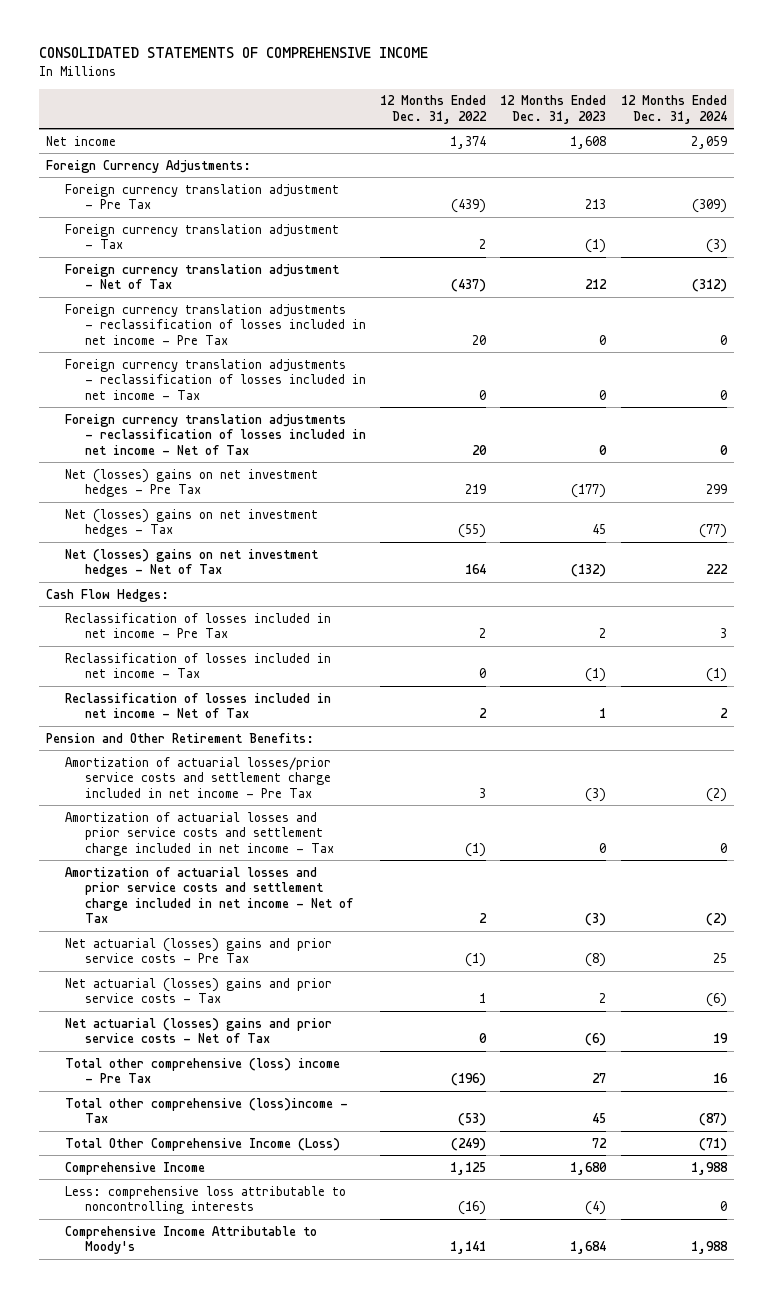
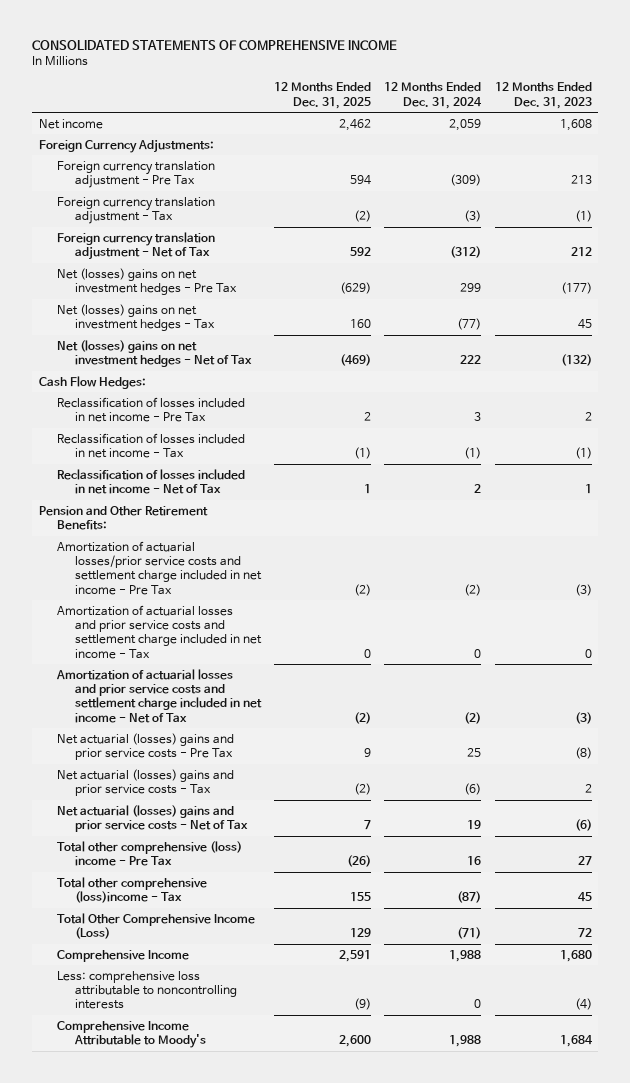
[380,95,488,124] 12 Months Ended Dec. 31, 2022 -> none
none -> [274,82,372,109] 12 Months Ended Dec. 31, 2025
[65,303,366,345] Foreign currency translation adjustments - reclassification of losses included in net income - Pre Tax -> none
[65,358,366,400] Foreign currency translation adjustments - reclassification of losses included in net income - Tax -> none
[65,413,366,455] Foreign currency translation adjustments - reclassification of losses included in net income - Net of Tax -> none

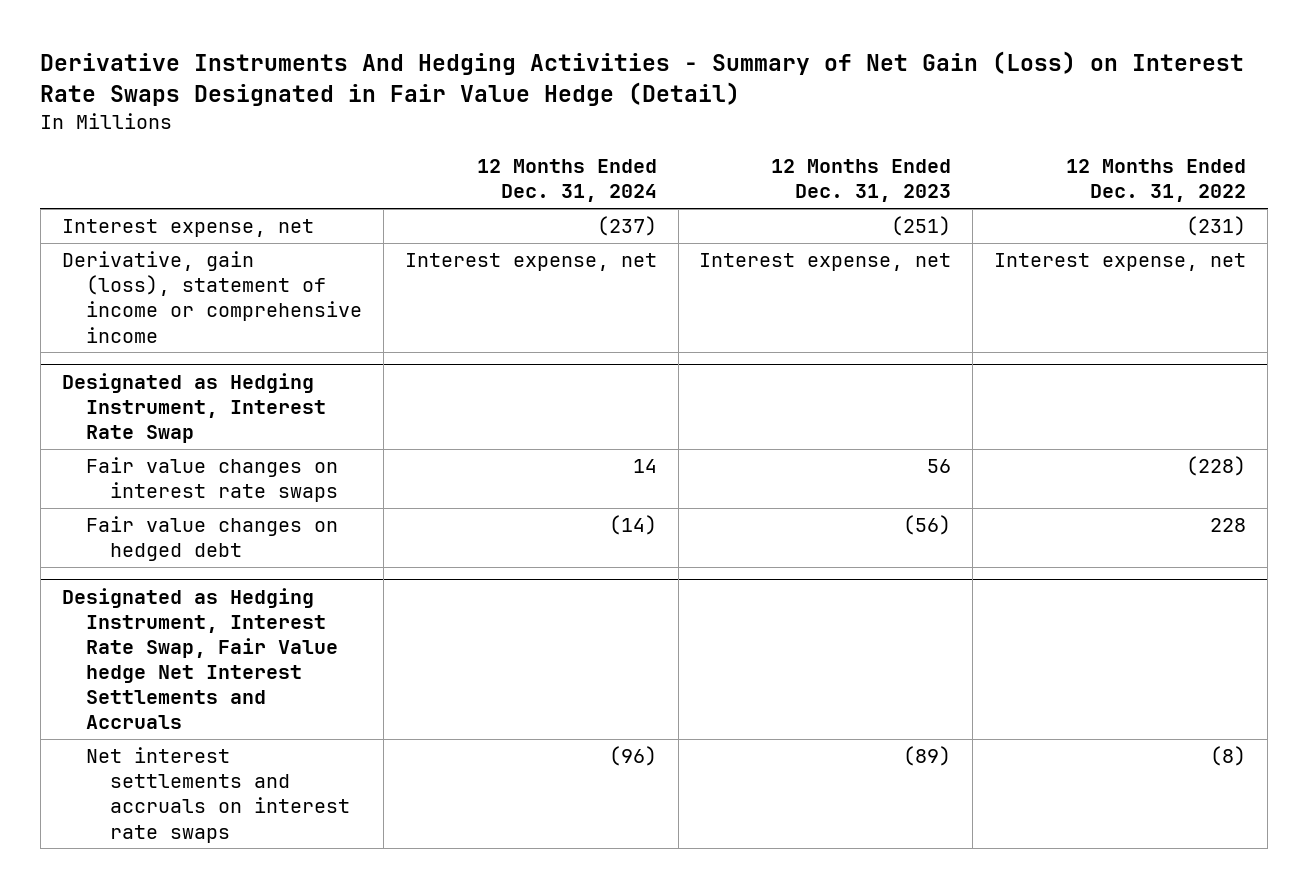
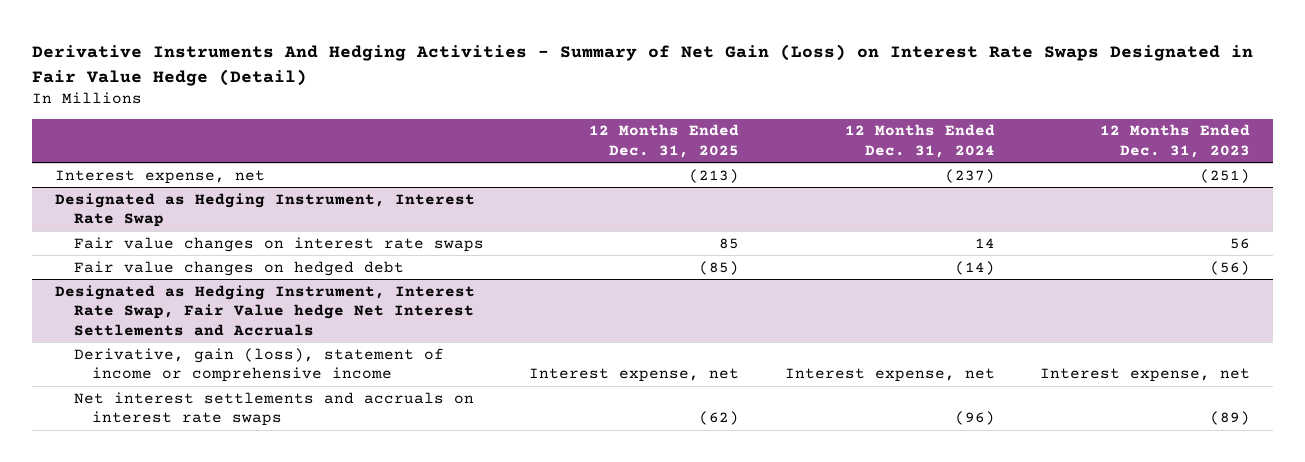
[1066,159,1247,203] 12 Months Ended Dec. 31, 2022 -> none
none -> [589,124,740,158] 12 Months Ended Dec. 31, 2025
[61,251,362,343] Derivative, gain (loss), statement of income or comprehensive income -> none
none -> [73,347,444,383] Derivative, gain (loss), statement of income or comprehensive income

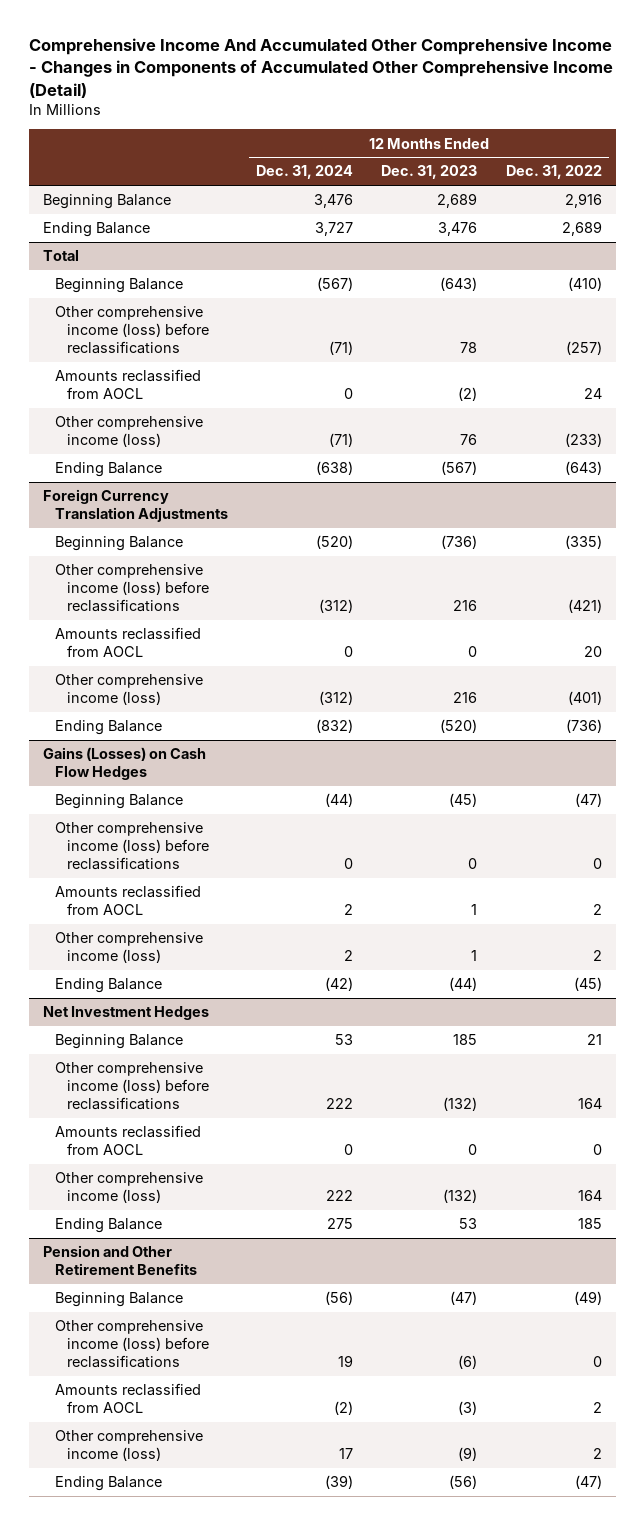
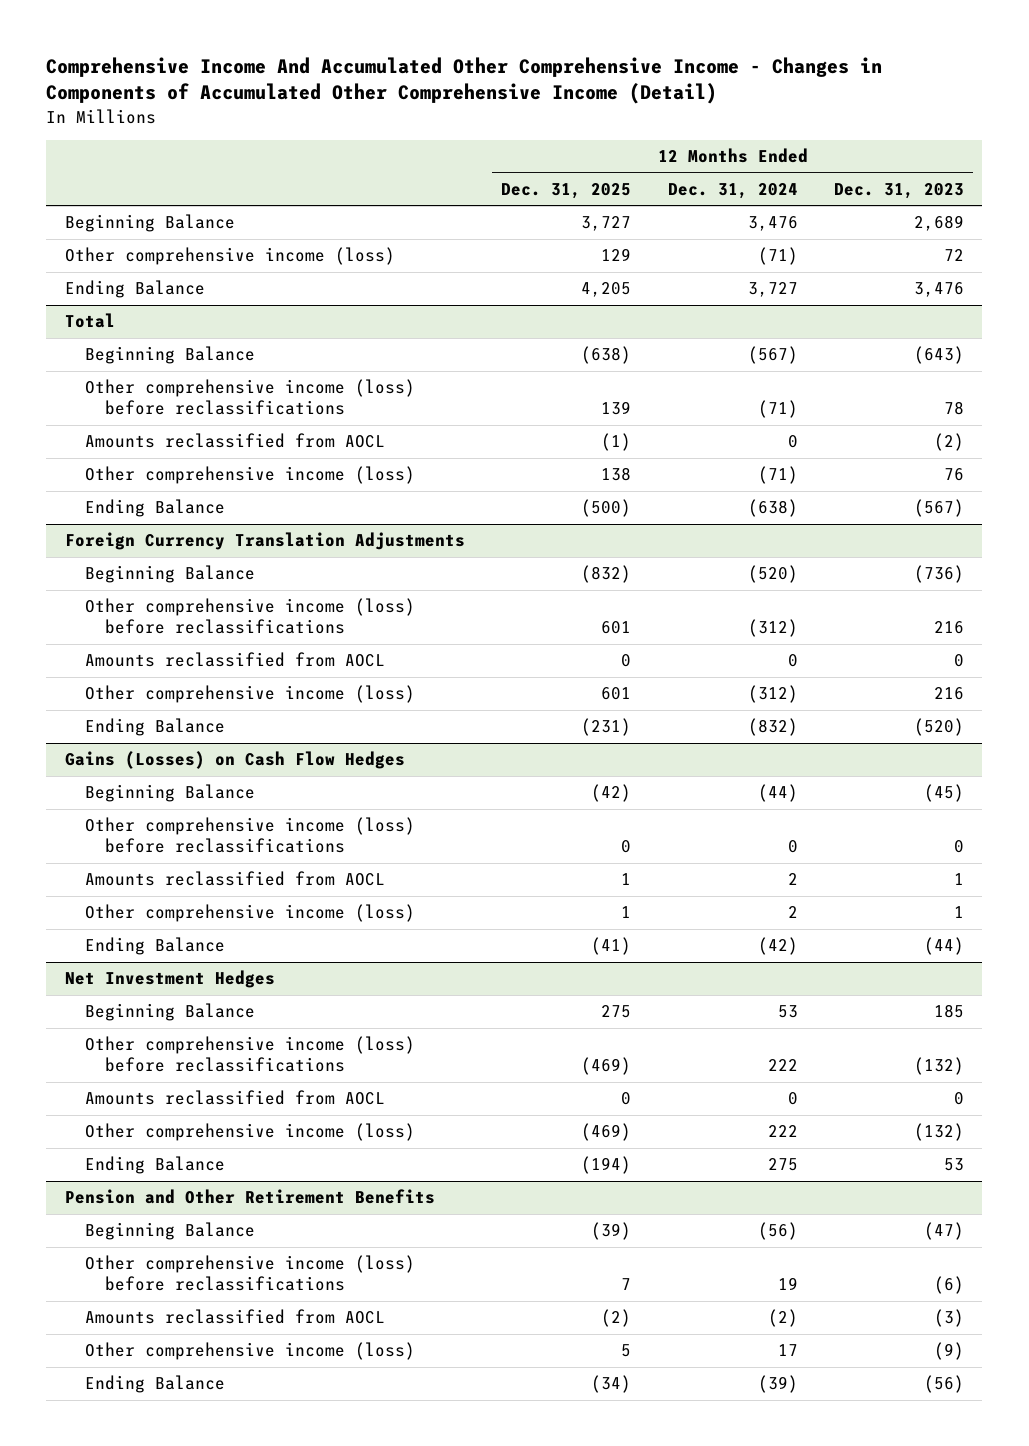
[505,165,602,180] Dec. 31, 2022 -> none
none -> [501,182,632,199] Dec. 31, 2025
none -> [64,247,395,266] Other comprehensive income (loss)

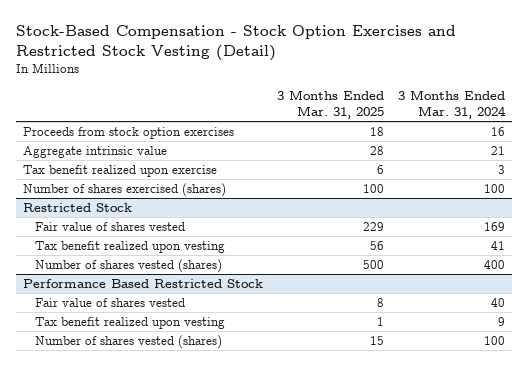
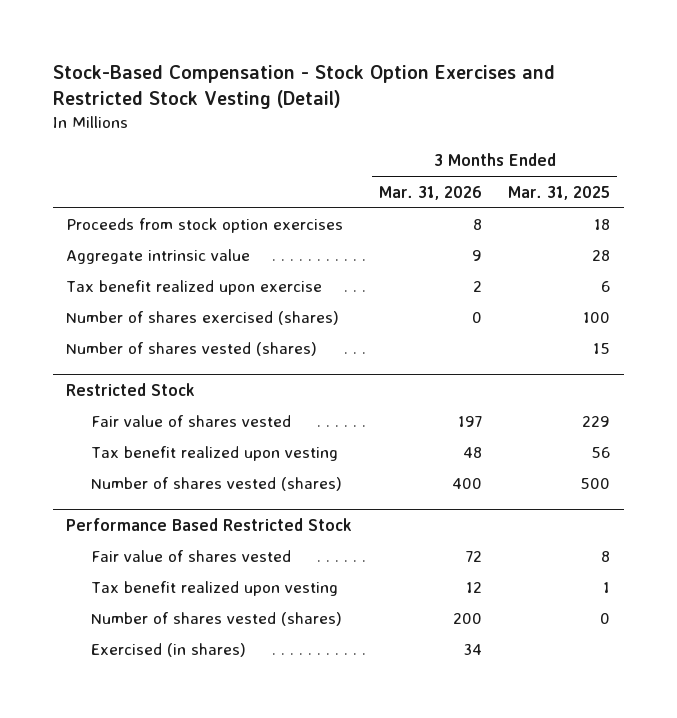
[397,90,506,120] 3 Months Ended Mar. 31, 2024 -> none
none -> [378,185,482,200] Mar. 31, 2026
none -> [66,342,318,357] Number of shares vested (shares)
[369,336,384,346] 15 -> [600,613,611,625] 0
none -> [90,643,246,658] Exercised (in shares)

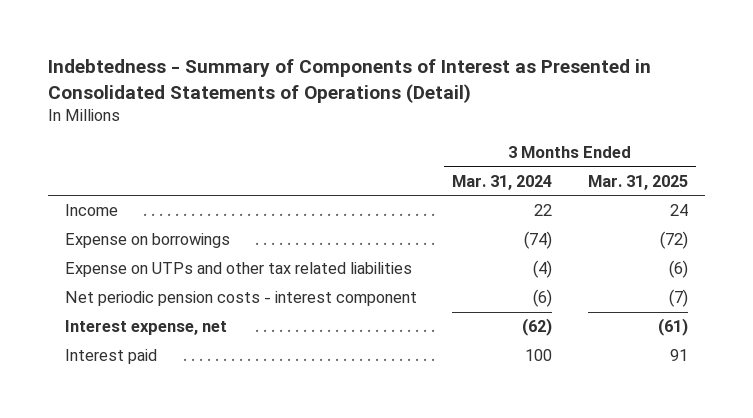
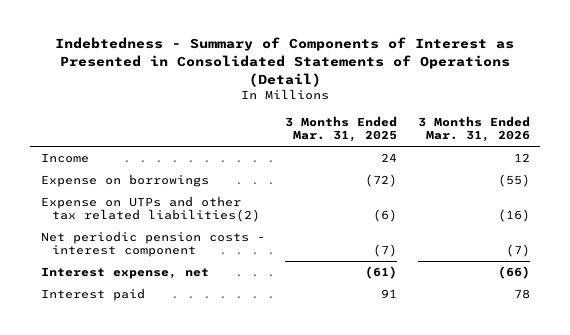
[452,174,553,190] Mar. 31, 2024 -> none
none -> [417,115,530,143] 3 Months Ended Mar. 31, 2026
[65,262,413,278] Expense on UTPs and other tax related liabilities -> [40,195,260,223] Expense on UTPs and other tax related liabilities(2)

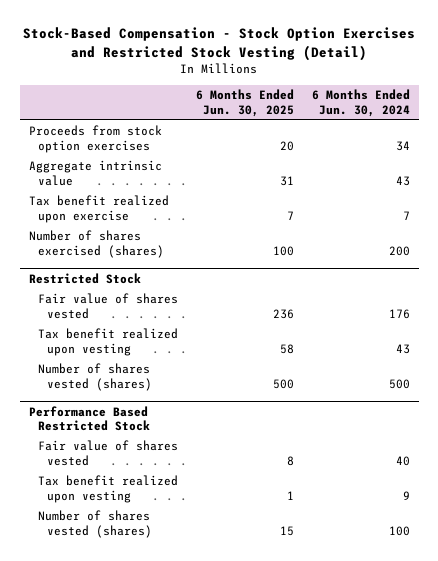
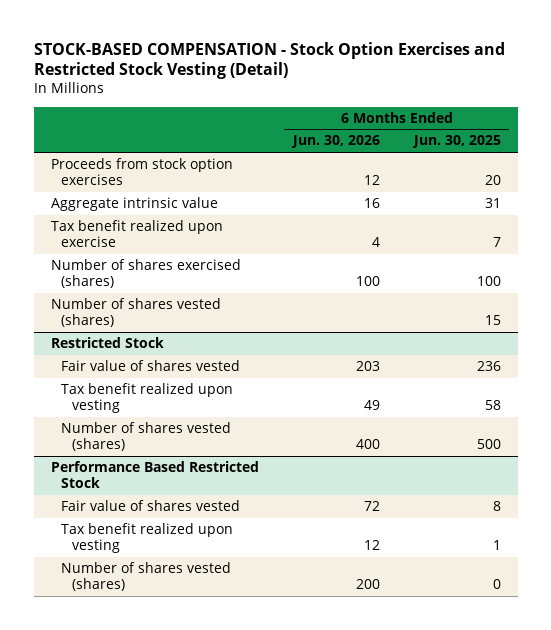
[23,27,416,61] Stock-Based Compensation - Stock Option Exercises and Restricted Stock Vesting (Detail) -> [33,41,505,80] STOCK-BASED COMPENSATION - Stock Option Exercises and Restricted Stock Vesting (Detail)
[311,89,410,117] 6 Months Ended Jun. 30, 2024 -> none
none -> [290,135,380,149] Jun. 30, 2026
none -> [50,298,221,328] Number of shares vested (shares)
[279,526,294,537] 15 -> [492,579,501,590] 0

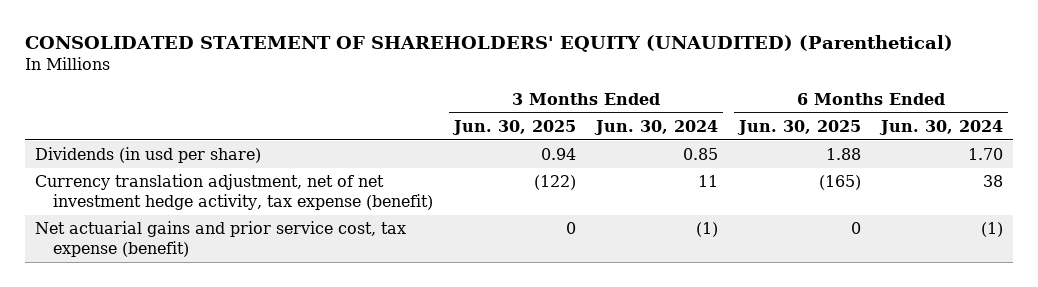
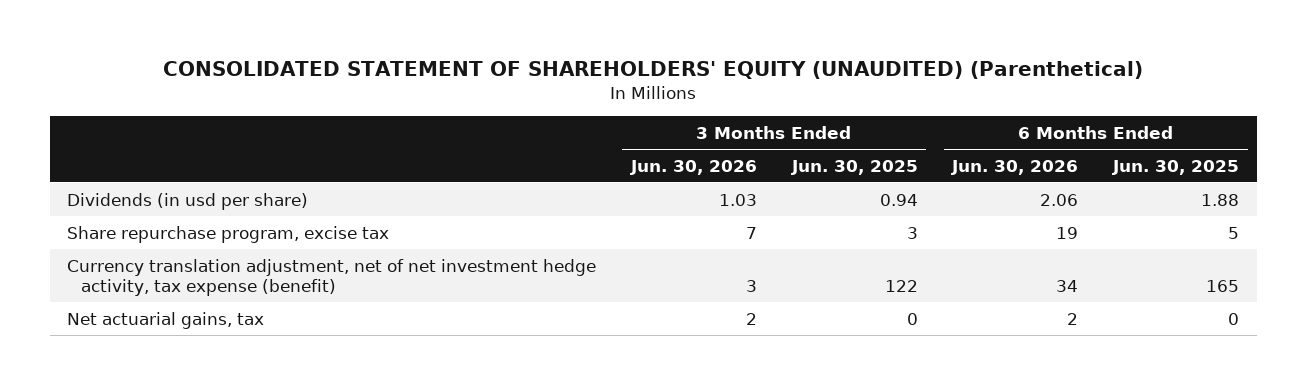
[594,120,719,136] Jun. 30, 2024 -> none
[879,120,1004,136] Jun. 30, 2024 -> none
none -> [629,159,757,175] Jun. 30, 2026
none -> [951,159,1079,175] Jun. 30, 2026
none -> [67,225,390,243] Share repurchase program, excise tax
[533,175,576,191] (122) -> [884,279,918,292] 122
[818,175,861,191] (165) -> [1206,279,1240,292] 165
[34,221,406,258] Net actuarial gains and prior service cost, tax expense (benefit) -> [67,311,265,329] Net actuarial gains, tax

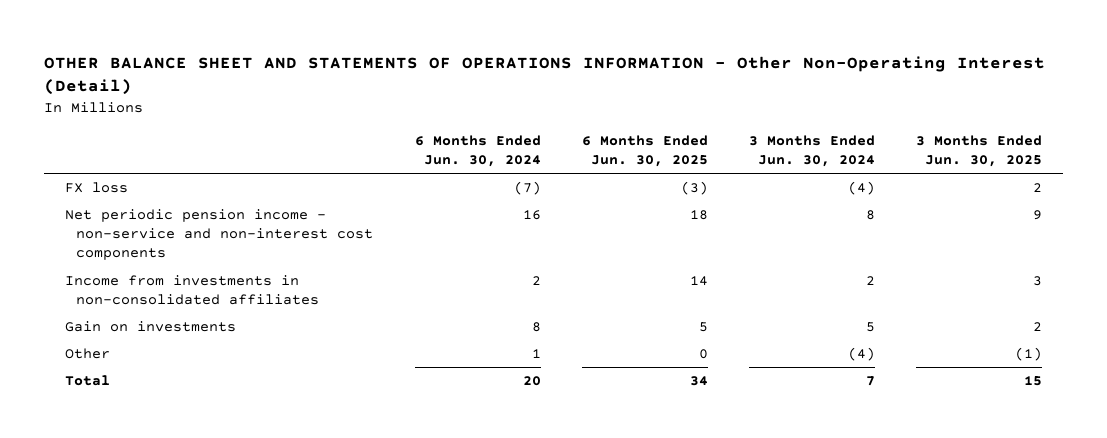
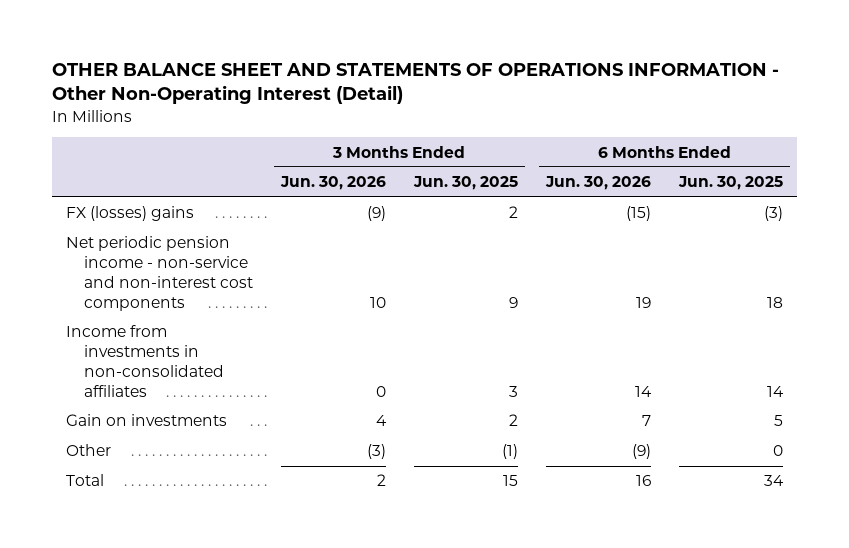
[414,134,541,168] 6 Months Ended Jun. 30, 2024 -> none
[749,134,876,168] 3 Months Ended Jun. 30, 2024 -> none
none -> [279,176,386,191] Jun. 30, 2026
none -> [544,176,651,191] Jun. 30, 2026
[65,182,129,194] FX loss -> [66,206,195,222] FX (losses) gains

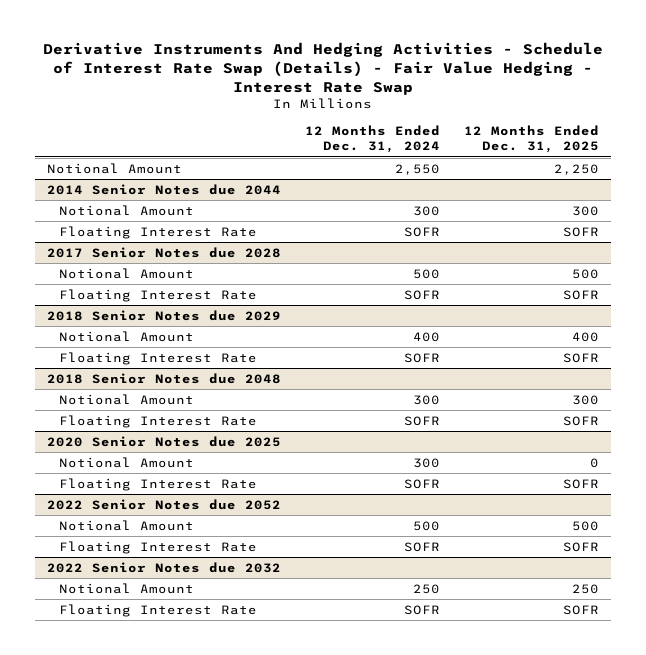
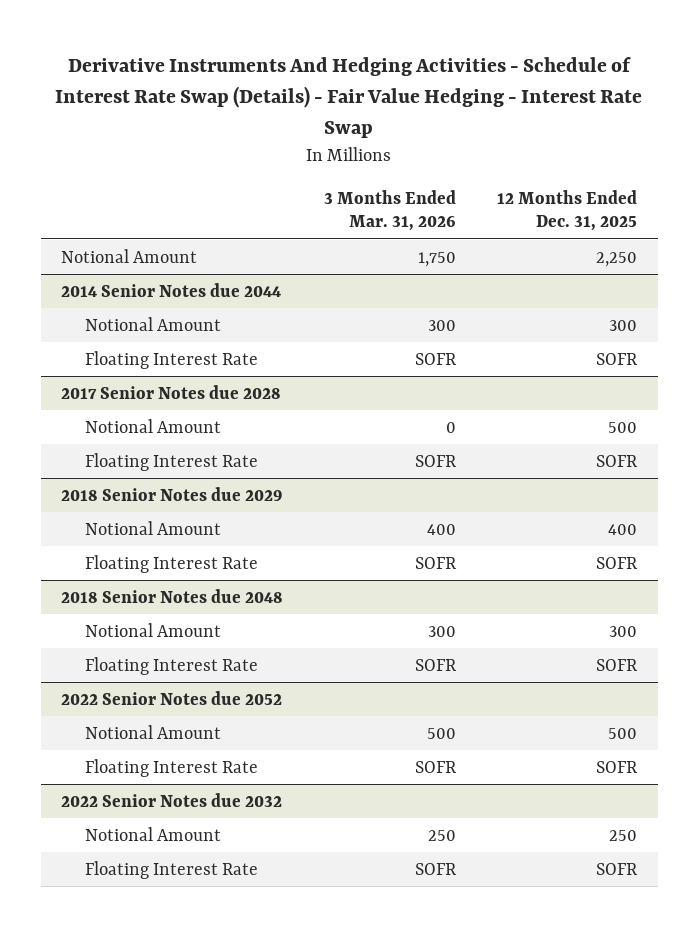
[304,125,440,154] 12 Months Ended Dec. 31, 2024 -> none
none -> [324,190,457,232] 3 Months Ended Mar. 31, 2026
[46,435,281,447] 2020 Senior Notes due 2025 -> none
[58,456,194,468] Notional Amount -> none
[58,477,257,491] Floating Interest Rate -> none

